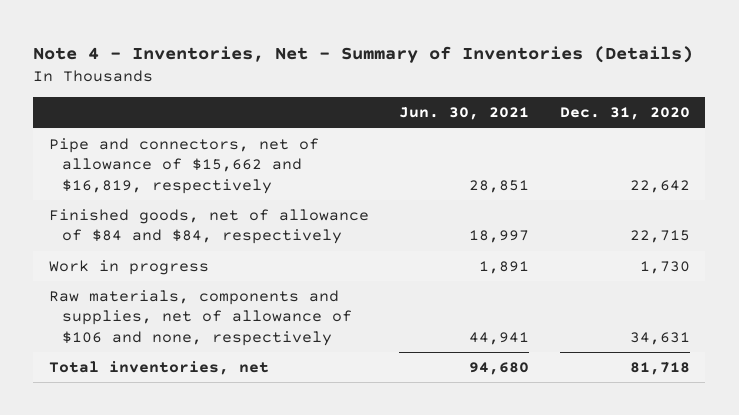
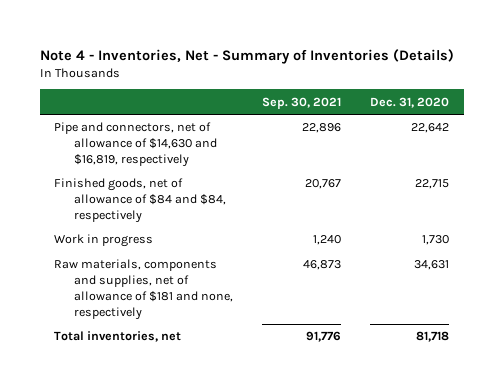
[399,107,530,121] Jun. 30, 2021 -> none
none -> [262,96,342,109] Sep. 30, 2021
[48,138,319,194] Pipe and connectors, net of allowance of $15,662 and $16,819, respectively -> [54,122,218,167] Pipe and connectors, net of allowance of $14,630 and $16,819, respectively
[48,290,353,346] Raw materials, components and supplies, net of allowance of $106 and none, respectively -> [54,259,234,320] Raw materials, components and supplies, net of allowance of $181 and none, respectively

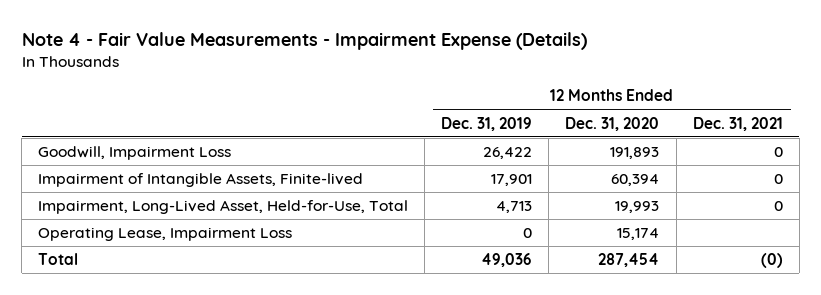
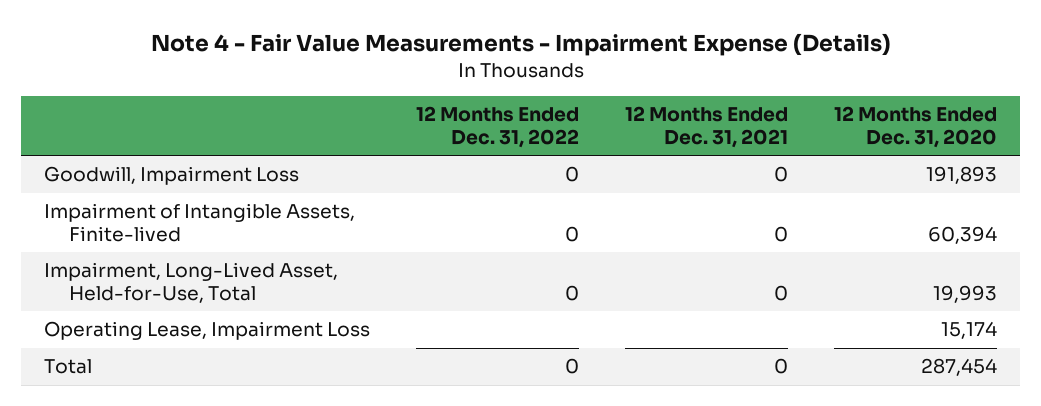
[441,116,533,131] Dec. 31, 2019 -> none
none -> [416,106,580,148] 12 Months Ended Dec. 31, 2022
[760,253,783,269] (0) -> [774,358,789,375] 0

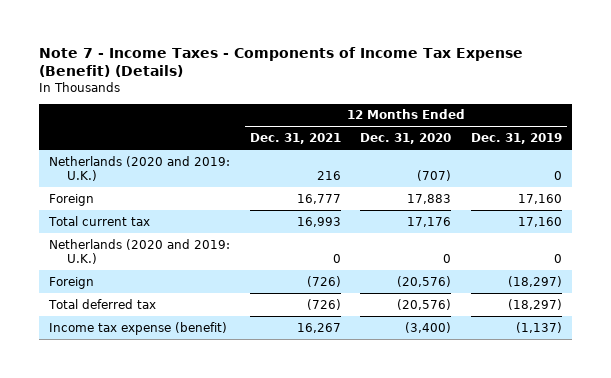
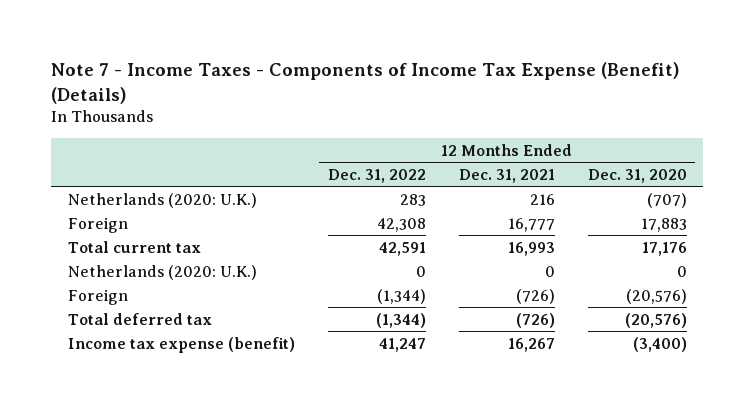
[470,133,562,145] Dec. 31, 2019 -> none
none -> [327,168,426,183] Dec. 31, 2022
[48,155,230,182] Netherlands (2020 and 2019: U.K.) -> [67,192,257,208] Netherlands (2020: U.K.)
[48,238,230,265] Netherlands (2020 and 2019: U.K.) -> [67,264,257,280] Netherlands (2020: U.K.)

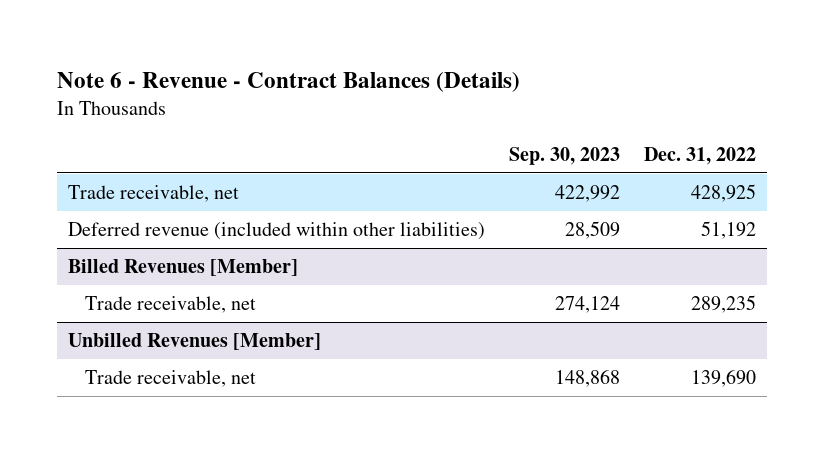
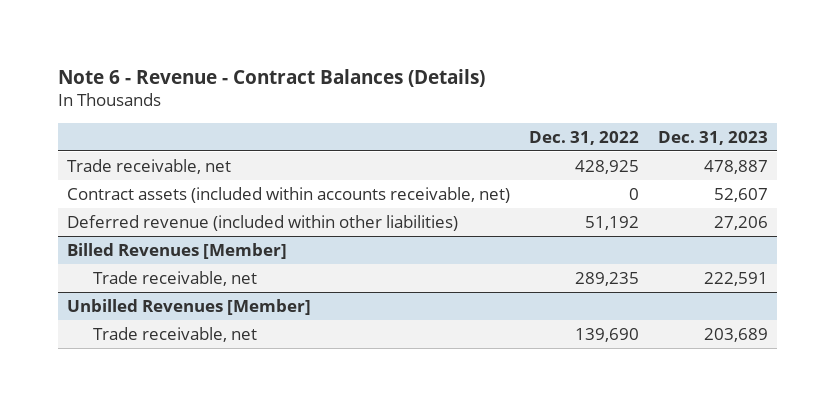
[508,146,620,165] Sep. 30, 2023 -> none
none -> [657,130,768,145] Dec. 31, 2023
none -> [67,187,511,204] Contract assets (included within accounts receivable, net)

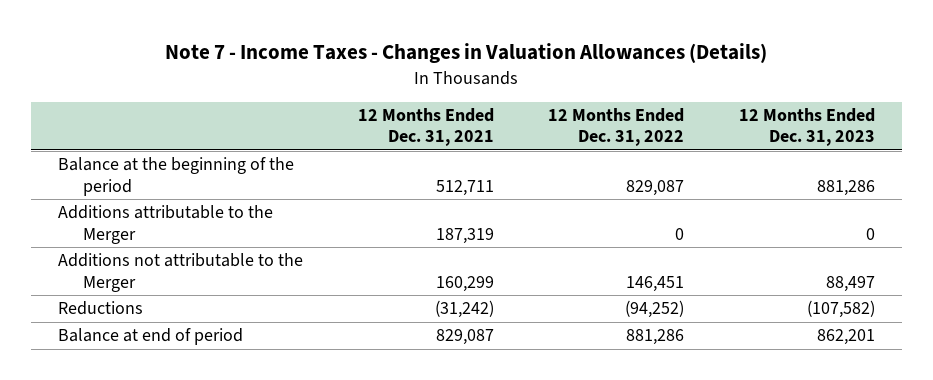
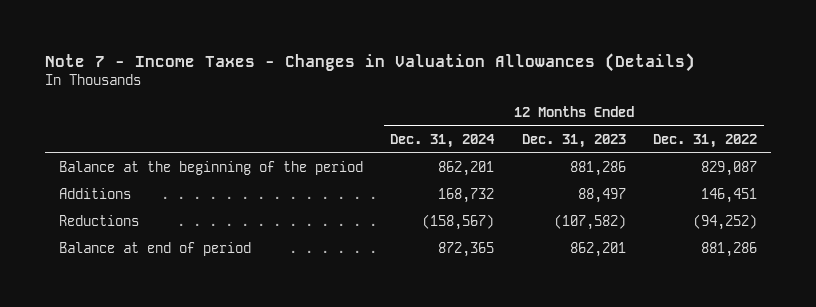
[357,108,494,147] 12 Months Ended Dec. 31, 2021 -> none
none -> [390,133,496,148] Dec. 31, 2024
[58,253,304,292] Additions not attributable to the Merger -> none
[58,205,274,244] Additions attributable to the Merger -> [59,188,132,200] Additions
[675,227,685,240] 0 -> [701,188,758,204] 146,451
[865,227,875,240] 0 -> [577,188,626,204] 88,497

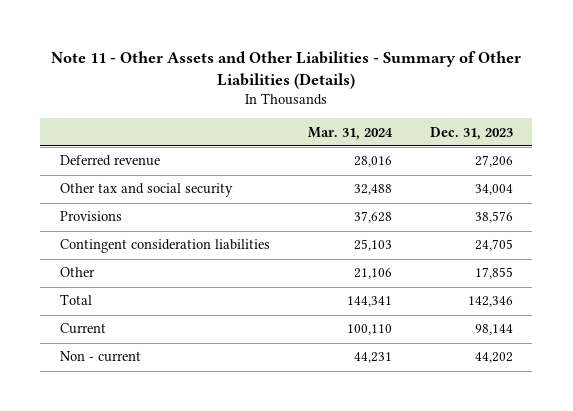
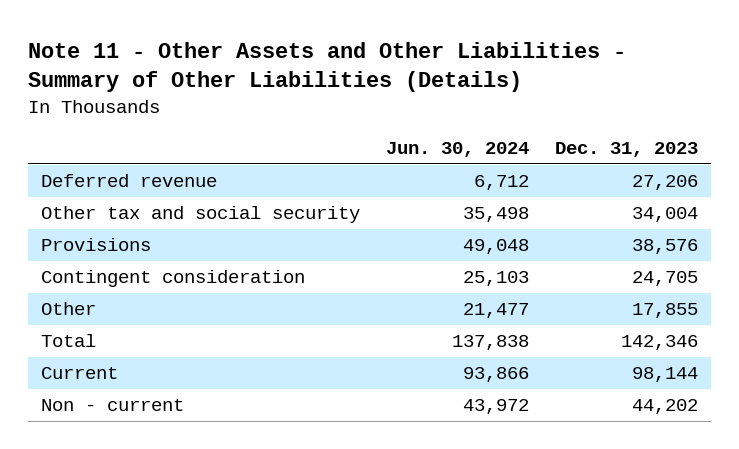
[307,126,393,140] Mar. 31, 2024 -> none
none -> [386,142,530,158] Jun. 30, 2024
[59,239,270,254] Contingent consideration liabilities -> [40,270,305,288] Contingent consideration

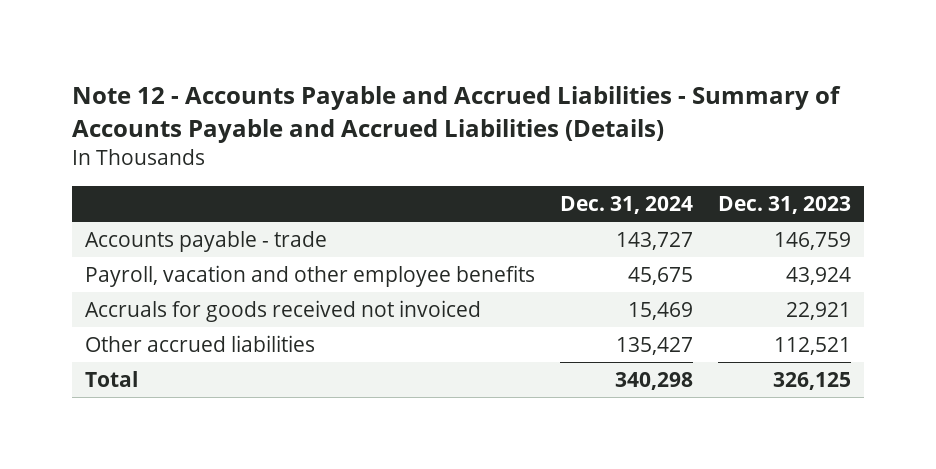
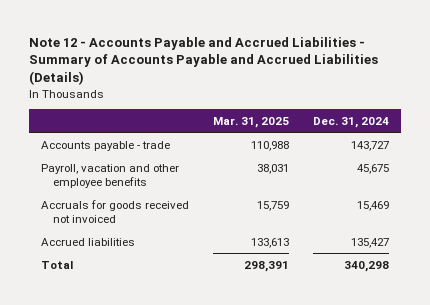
[718,196,852,215] Dec. 31, 2023 -> none
none -> [213,116,290,128] Mar. 31, 2025
[84,334,315,352] Other accrued liabilities -> [41,237,136,246] Accrued liabilities

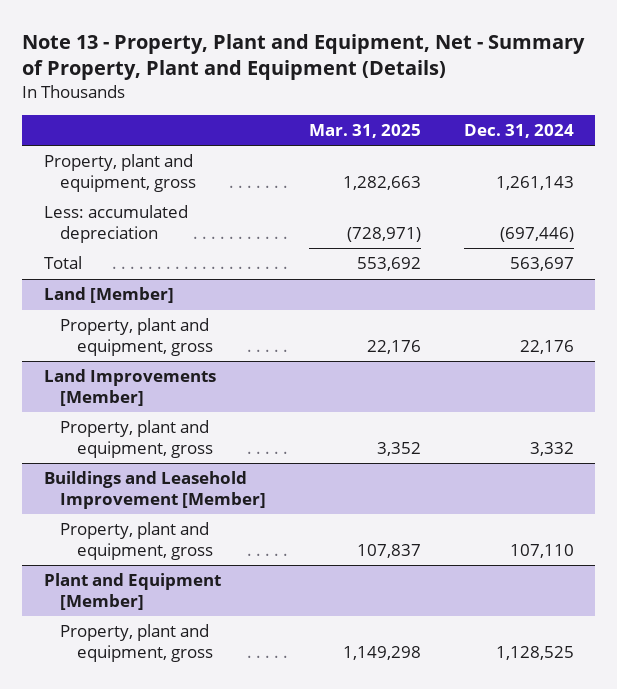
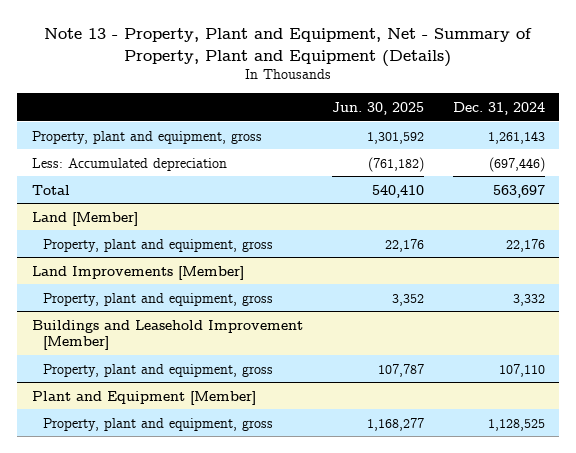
[308,124,421,139] Mar. 31, 2025 -> none
none -> [331,101,424,115] Jun. 30, 2025
[43,205,188,244] Less: accumulated depreciation -> [31,157,227,171] Less: Accumulated depreciation

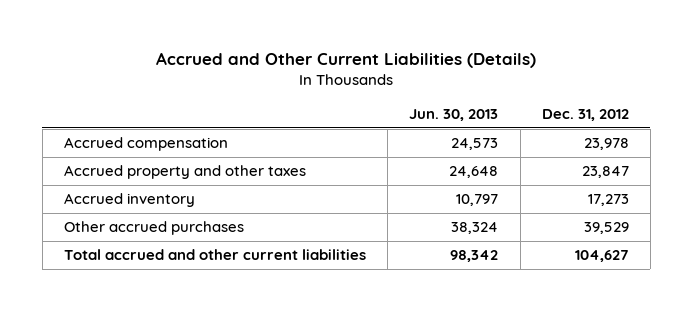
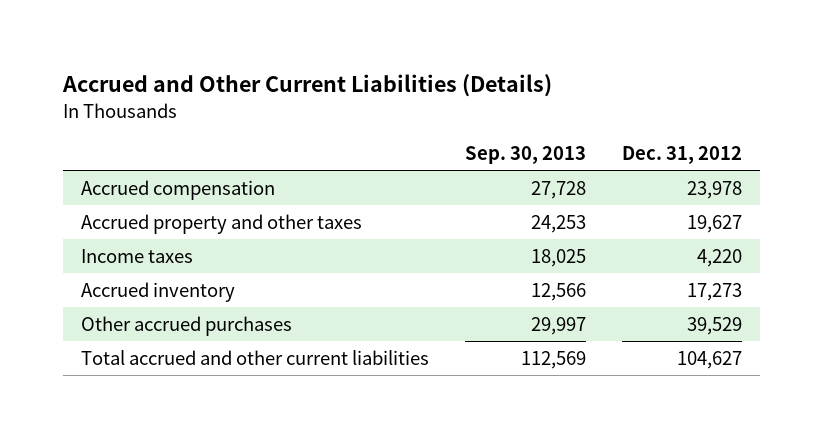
[409,109,499,122] Jun. 30, 2013 -> none
none -> [465,146,587,165] Sep. 30, 2013
[581,166,629,179] 23,847 -> [686,214,742,233] 19,627
none -> [81,248,194,263] Income taxes

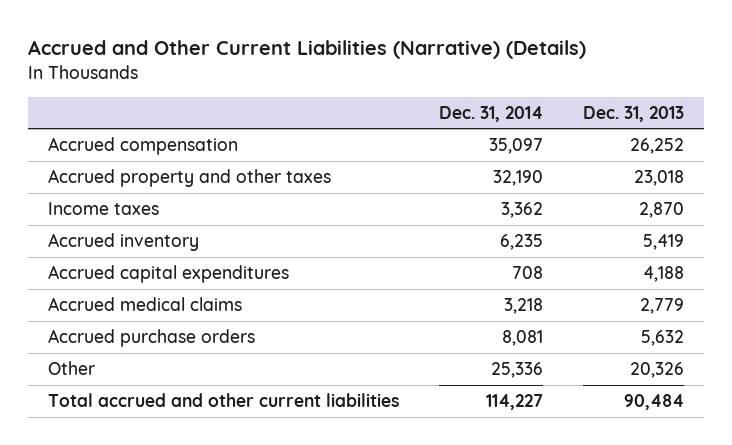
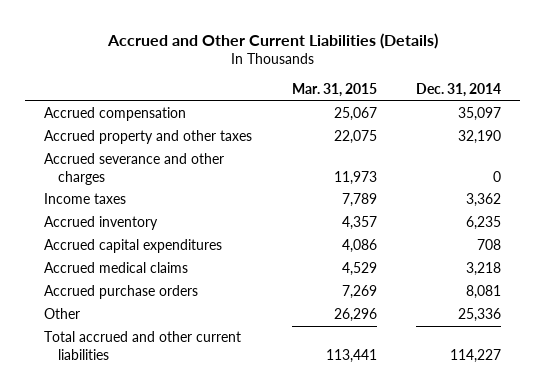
[28,40,587,60] Accrued and Other Current Liabilities (Narrative) (Details) -> [106,33,438,50] Accrued and Other Current Liabilities (Details)
[582,105,684,122] Dec. 31, 2013 -> none
none -> [291,83,377,98] Mar. 31, 2015
none -> [44,153,225,185] Accrued severance and other charges

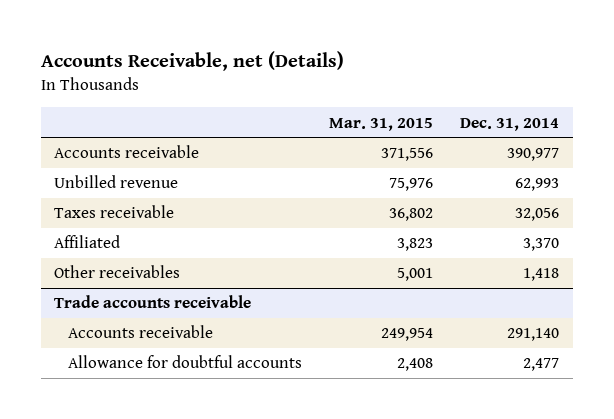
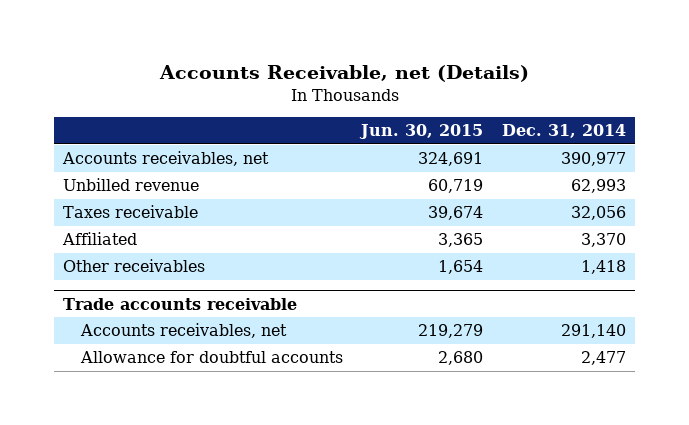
[329,117,434,131] Mar. 31, 2015 -> none
none -> [359,123,484,139] Jun. 30, 2015
[54,145,200,159] Accounts receivable -> [62,151,270,167] Accounts receivables, net
[68,325,214,339] Accounts receivable -> [80,323,288,339] Accounts receivables, net

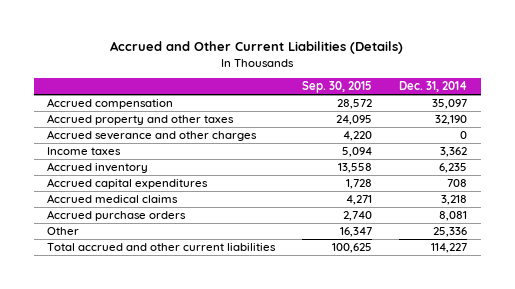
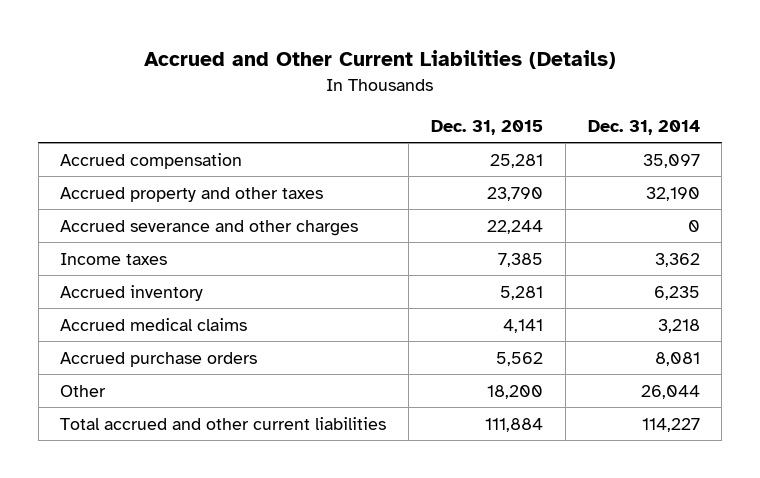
[302,80,373,93] Sep. 30, 2015 -> none
none -> [430,119,543,135] Dec. 31, 2015
[47,178,209,190] Accrued capital expenditures -> none
[433,227,468,238] 25,336 -> [640,384,700,399] 26,044

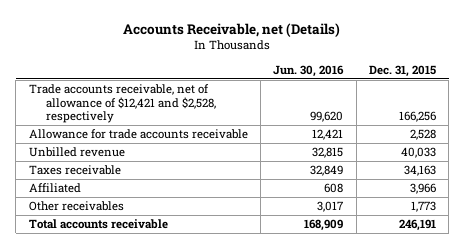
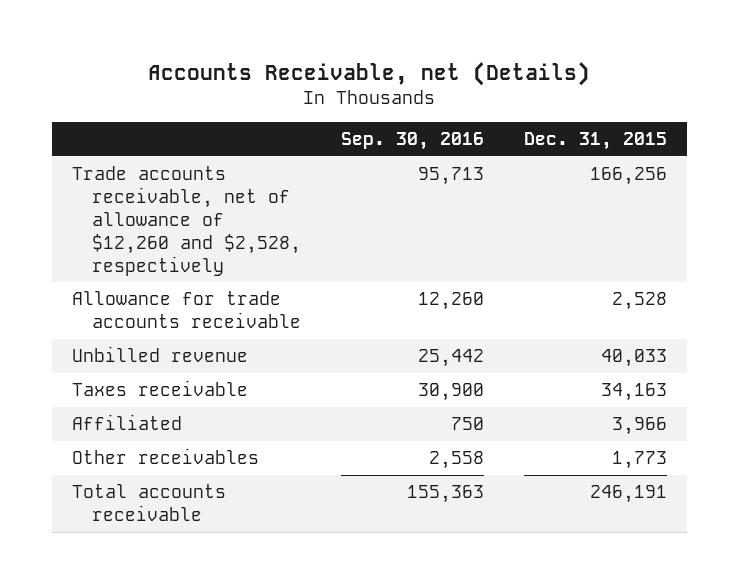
[273,64,345,77] Jun. 30, 2016 -> none
none -> [340,132,484,151] Sep. 30, 2016
[28,84,217,124] Trade accounts receivable, net of allowance of $12,421 and $2,528, respectively -> [72,166,301,276] Trade accounts receivable, net of allowance of $12,260 and $2,528, respectively

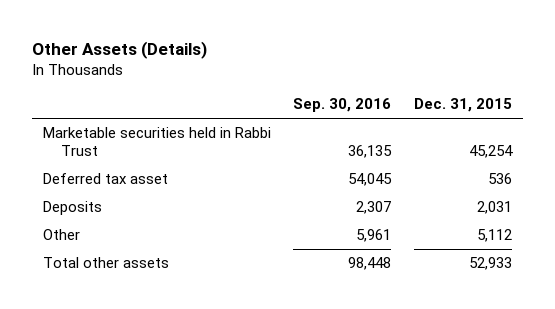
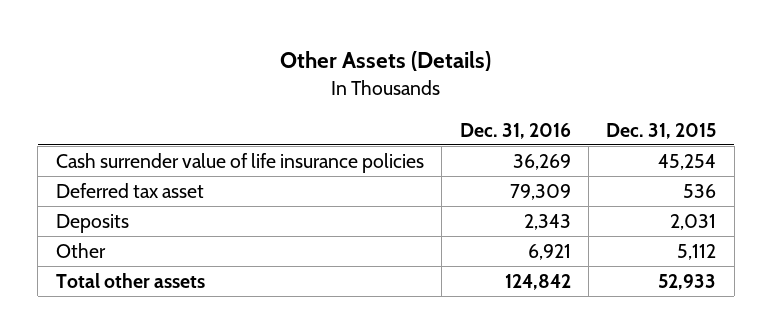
[293,98,392,113] Sep. 30, 2016 -> none
none -> [459,122,571,139] Dec. 31, 2016
[42,127,271,157] Marketable securities held in Rabbi Trust -> [55,152,424,173] Cash surrender value of life insurance policies

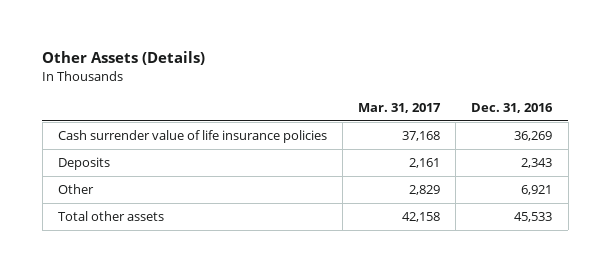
[606,122,717,139] Dec. 31, 2015 -> none
none -> [358,102,442,113] Mar. 31, 2017
[55,182,204,198] Deferred tax asset -> none
[504,273,571,290] 124,842 -> [514,212,553,223] 45,533

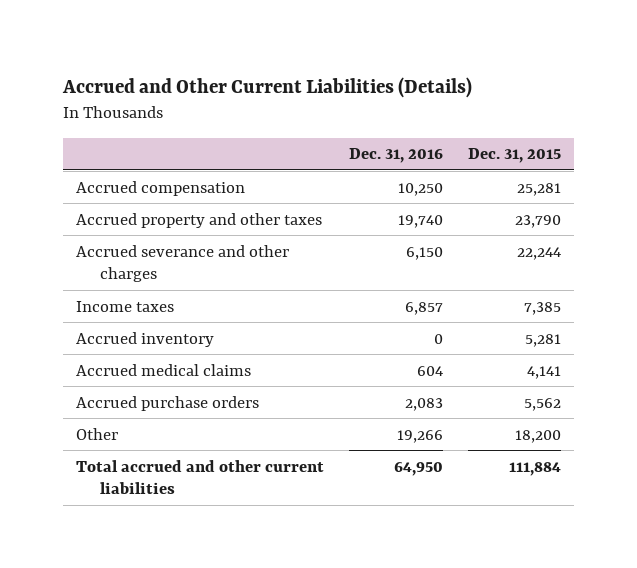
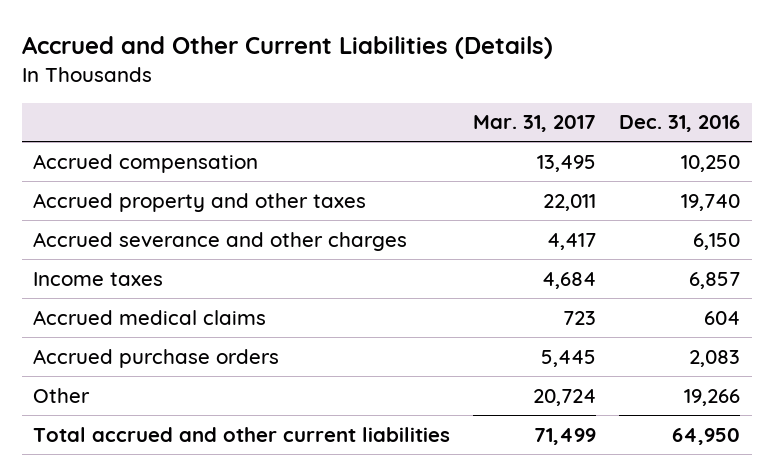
[468,148,562,164] Dec. 31, 2015 -> none
none -> [473,115,597,133] Mar. 31, 2017
[75,331,214,347] Accrued inventory -> none

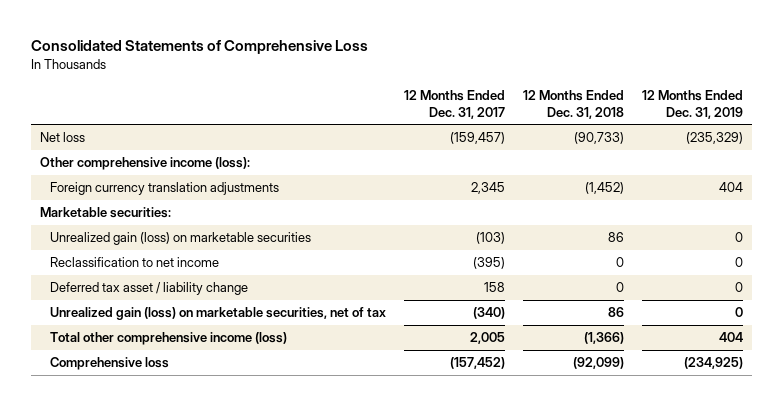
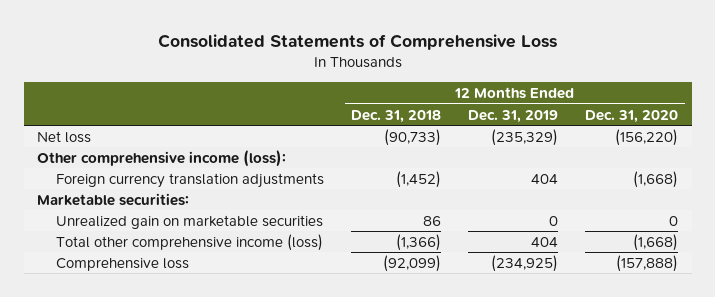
[404,89,506,119] 12 Months Ended Dec. 31, 2017 -> none
none -> [585,109,679,123] Dec. 31, 2020
[50,257,220,268] Reclassification to net income -> none
[50,282,249,296] Deferred tax asset / liability change -> none
[50,307,387,321] Unrealized gain (loss) on marketable securities, net of tax -> none
[50,232,312,246] Unrealized gain (loss) on marketable securities -> [56,214,324,229] Unrealized gain on marketable securities

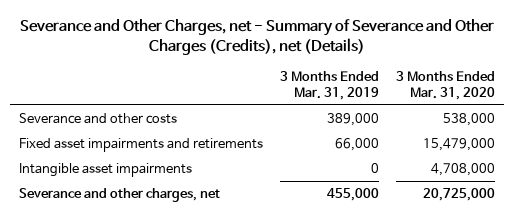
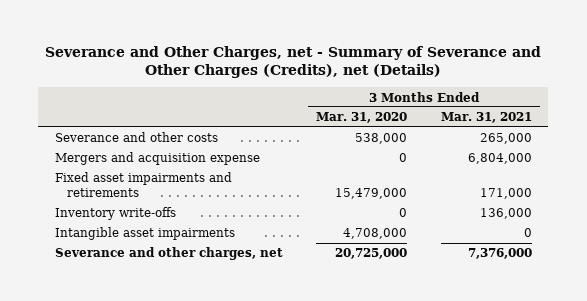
[280,70,380,100] 3 Months Ended Mar. 31, 2019 -> none
none -> [440,112,532,124] Mar. 31, 2021
none -> [55,152,261,166] Mergers and acquisition expense
none -> [55,207,177,221] Inventory write-offs

